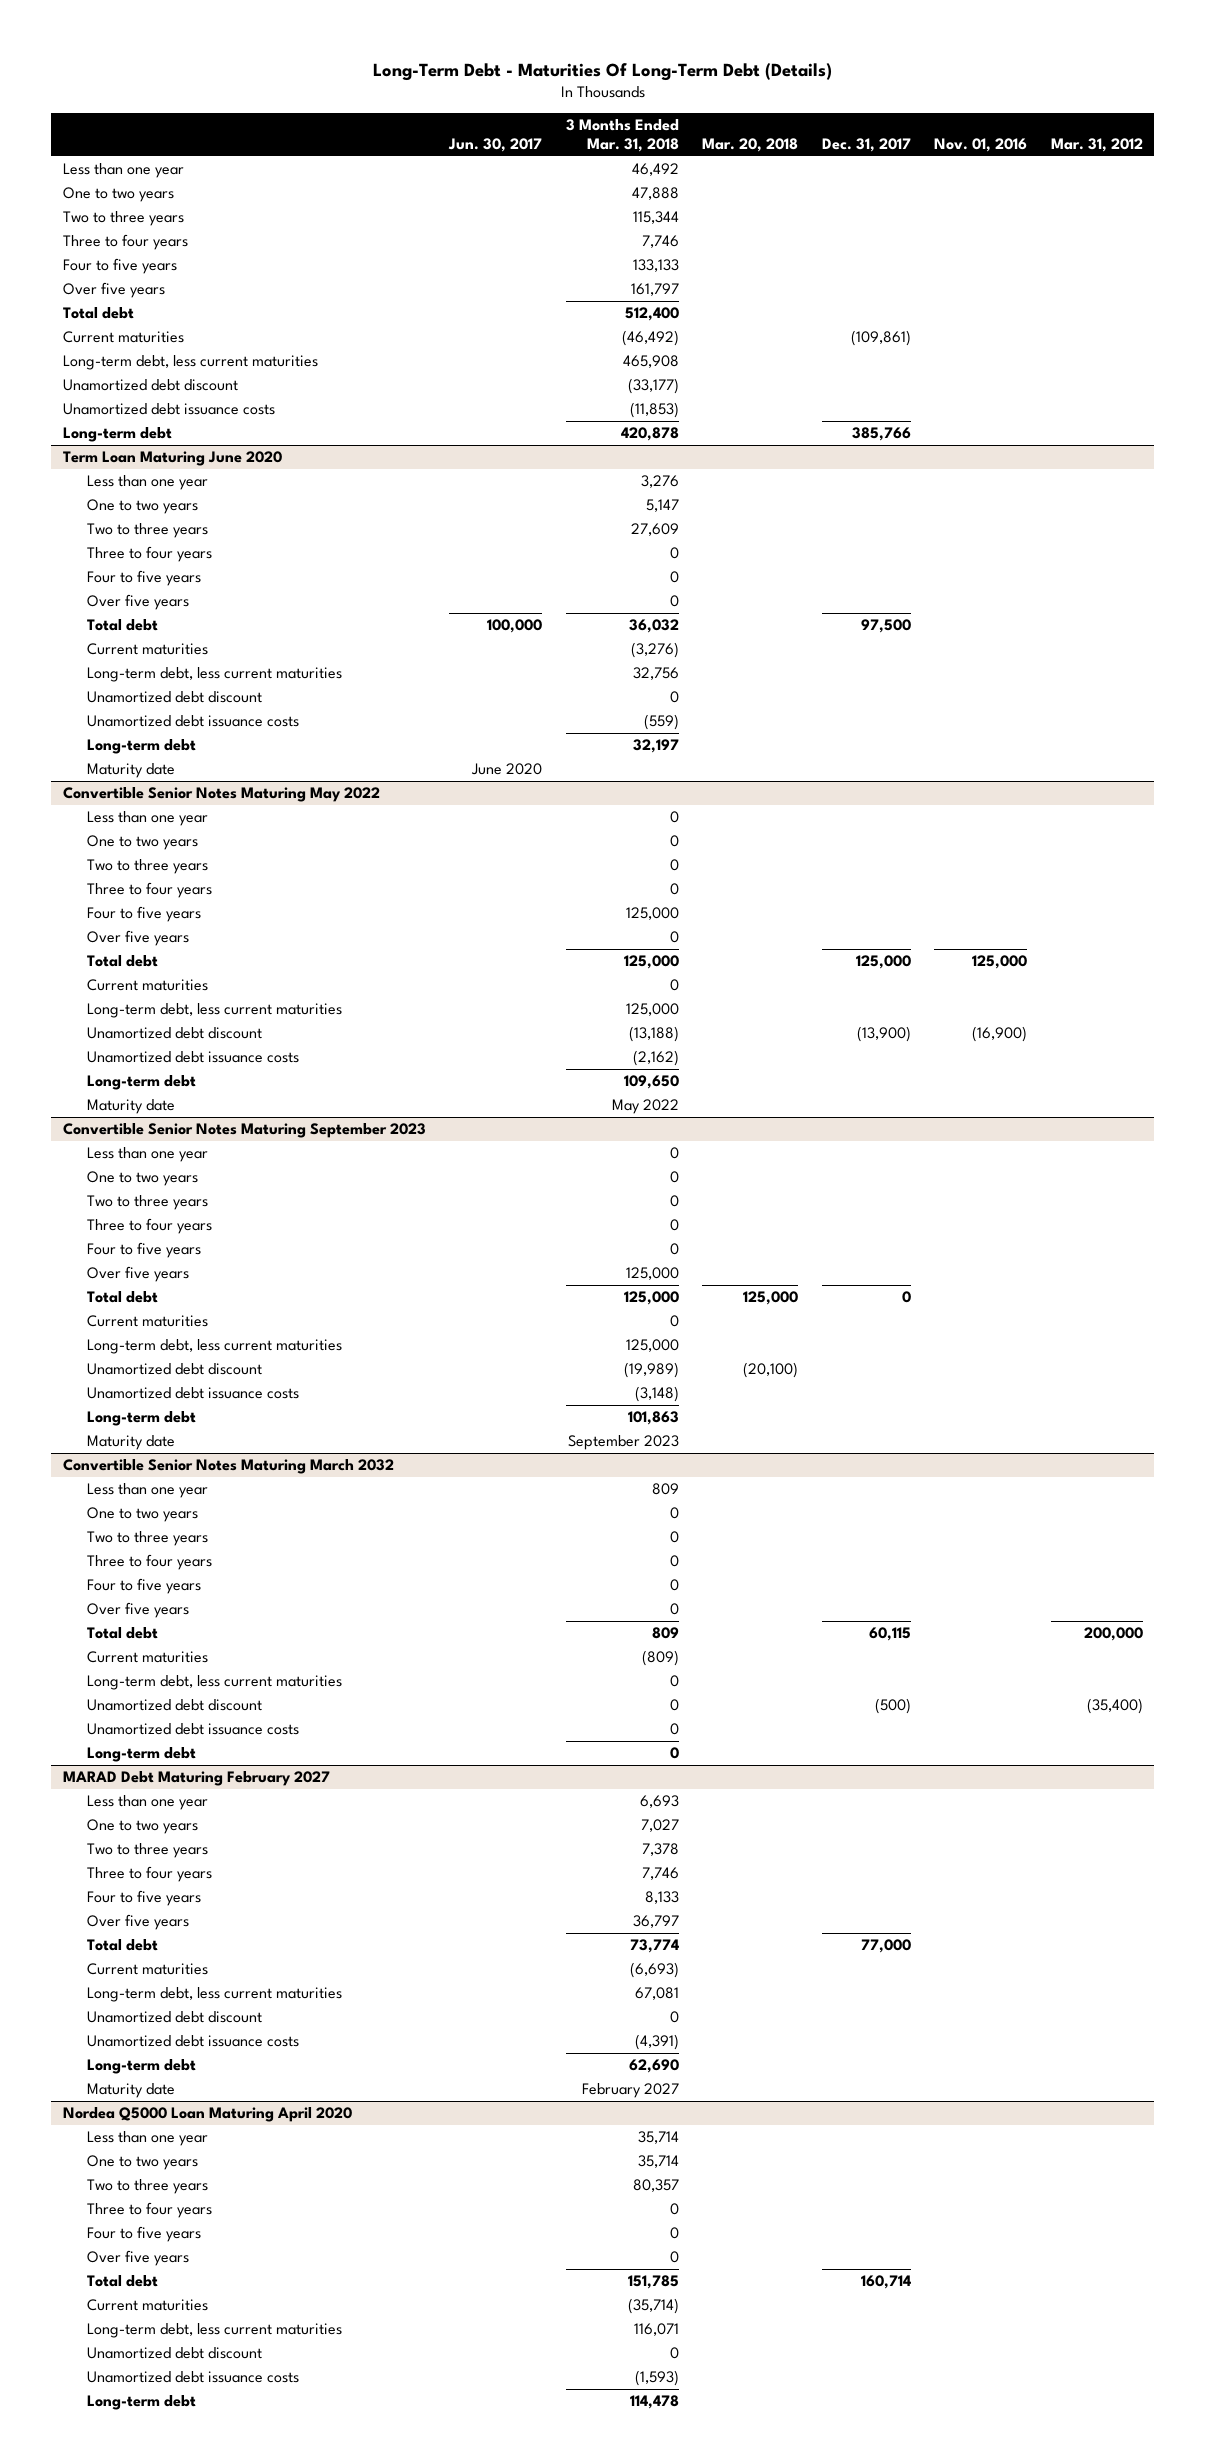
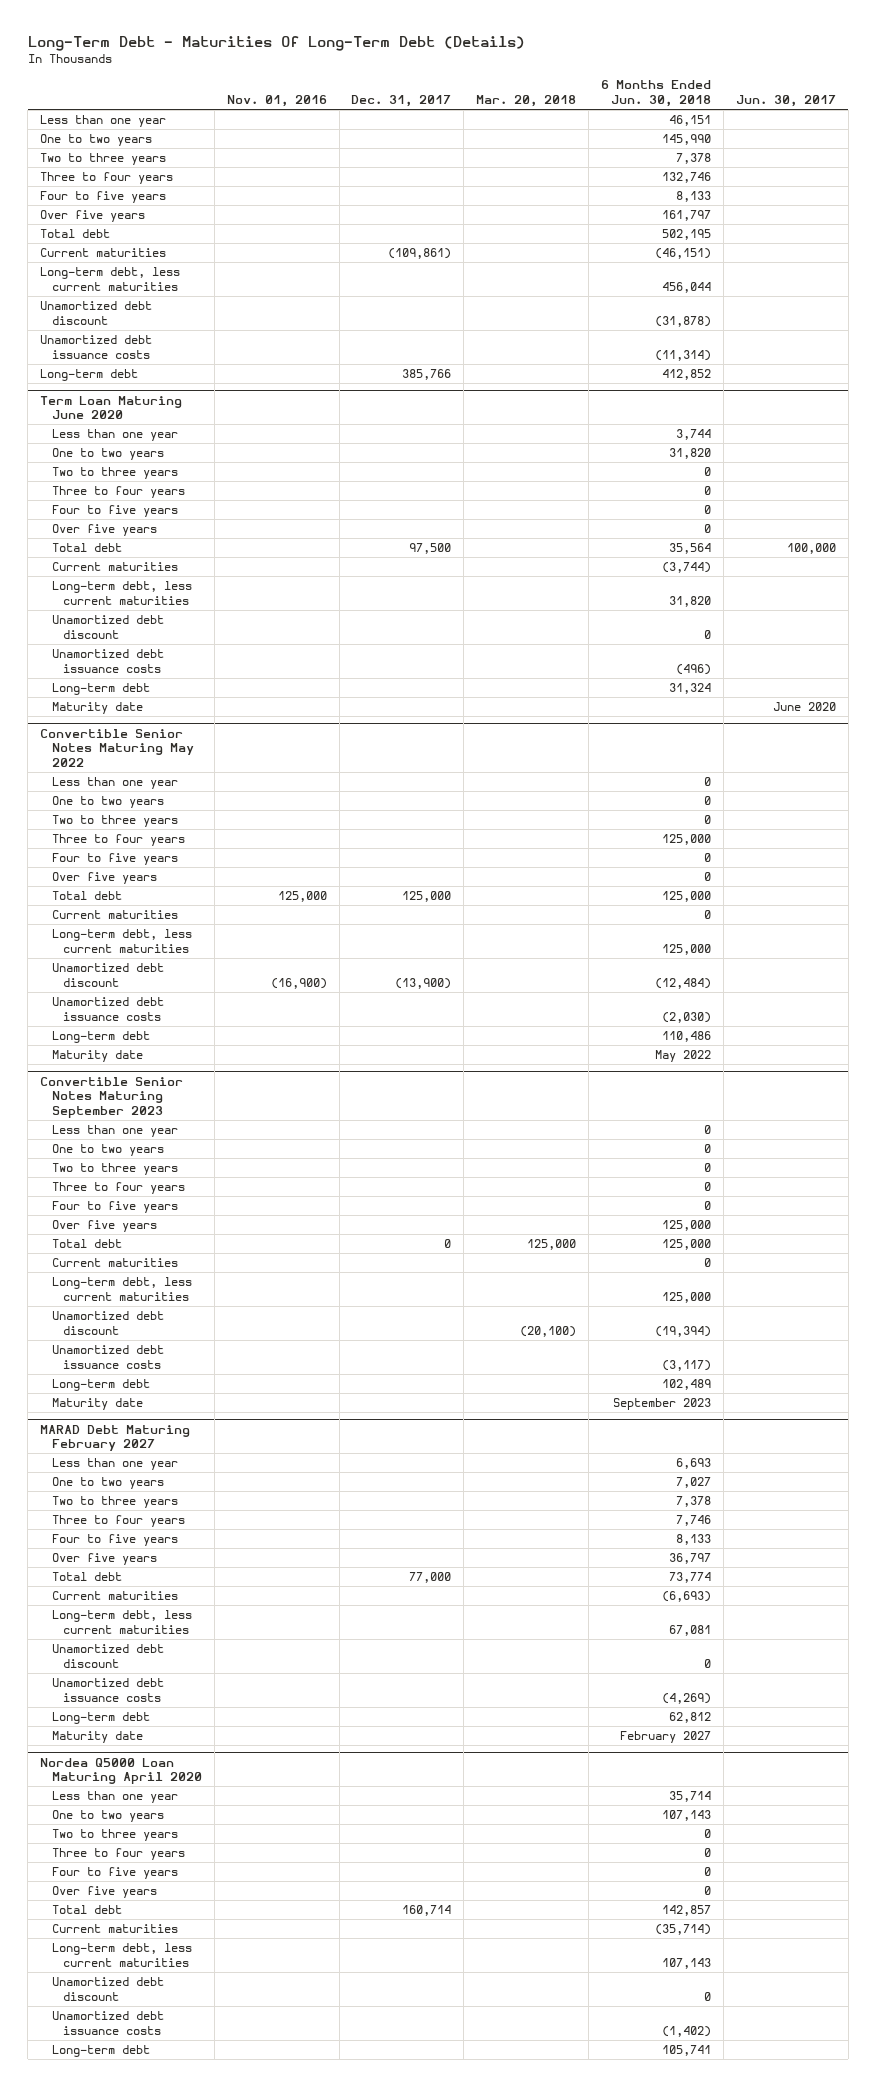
[565,119,679,152] 3 Months Ended Mar. 31, 2018 -> none
[1050,137,1143,152] Mar. 31, 2012 -> none
none -> [601,80,712,107] 6 Months Ended Jun. 30, 2018
[62,1459,394,1475] Convertible Senior Notes Maturing March 2032 -> none
[86,1483,208,1499] Less than one year -> none
[86,1507,198,1523] One to two years -> none
[86,1531,208,1547] Two to three years -> none
[86,1554,212,1571] Three to four years -> none
[86,1578,201,1595] Four to five years -> none
[86,1602,189,1619] Over five years -> none
[86,1627,158,1640] Total debt -> none
[86,1651,208,1664] Current maturities -> none
[86,1675,342,1691] Long-term debt, less current maturities -> none
[86,1699,262,1712] Unamortized debt discount -> none
[86,1723,299,1736] Unamortized debt issuance costs -> none
[86,1747,196,1763] Long-term debt -> none

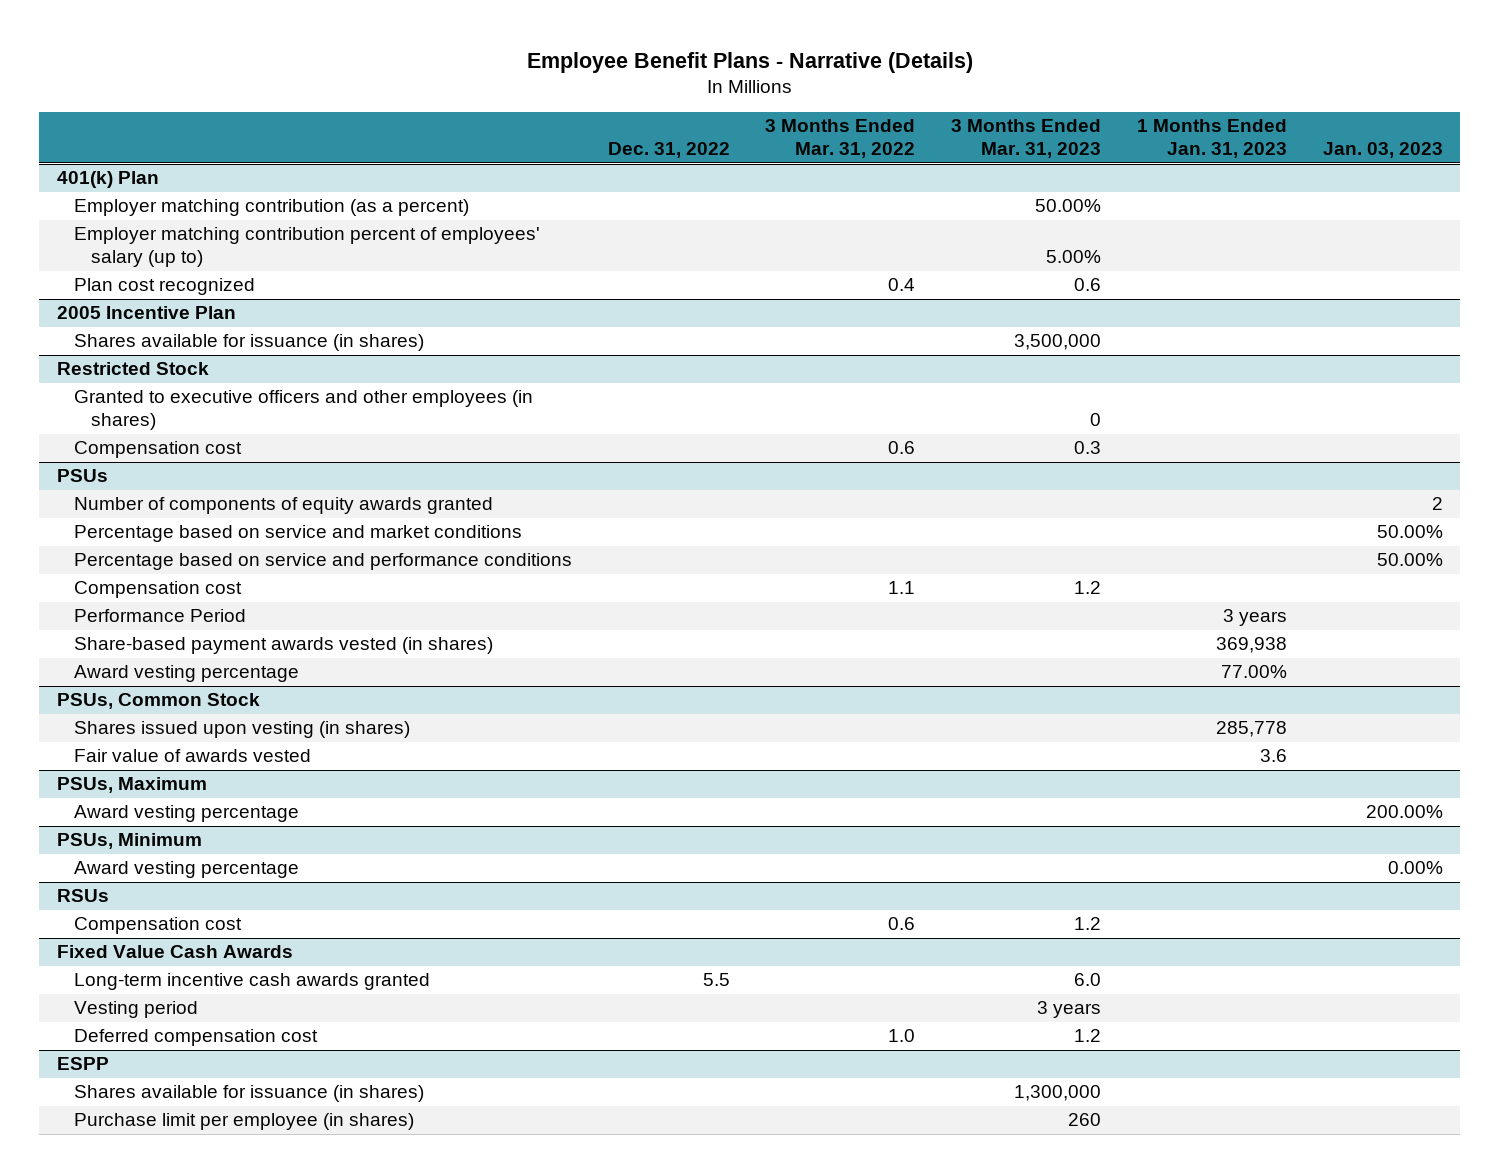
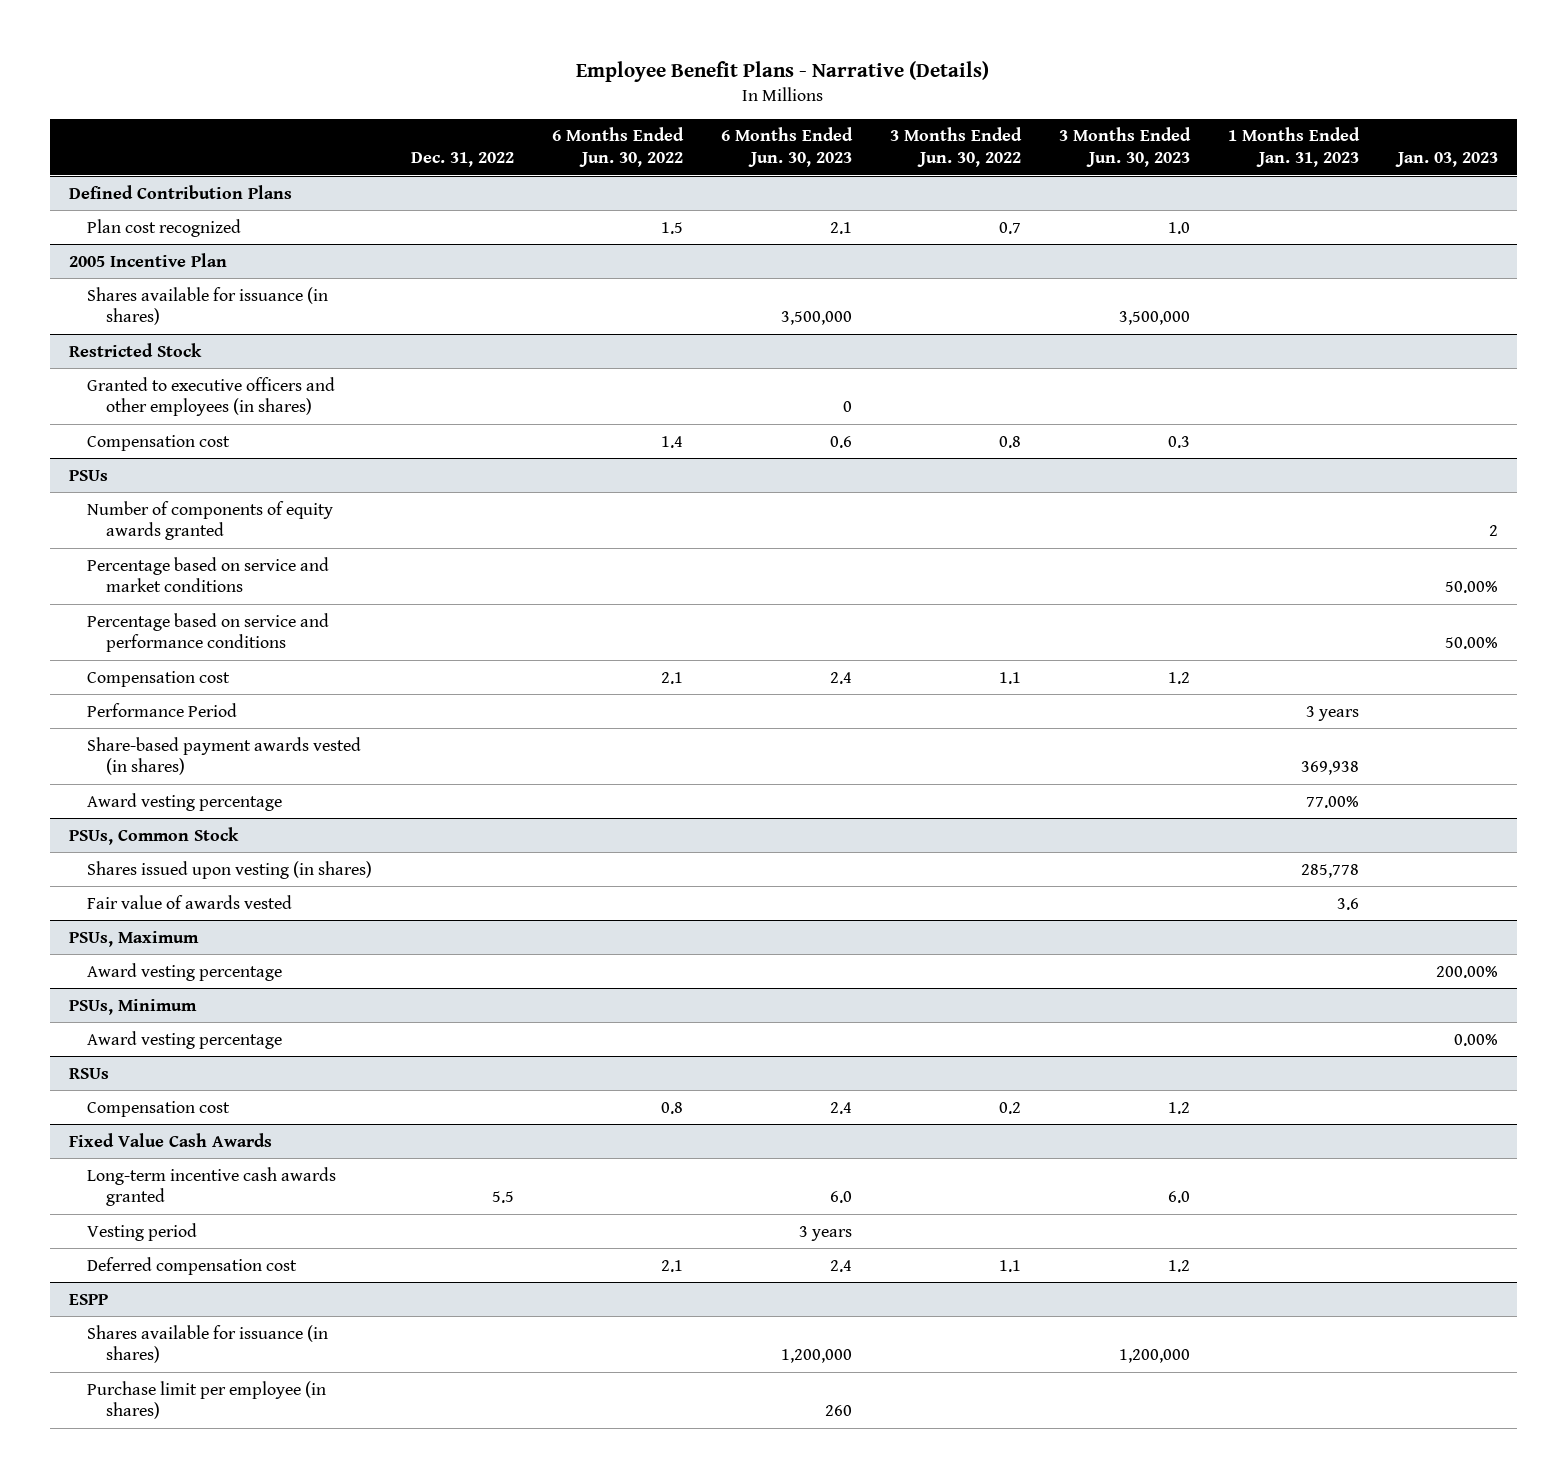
[765,119,916,159] 3 Months Ended Mar. 31, 2022 -> none
[951,119,1102,159] 3 Months Ended Mar. 31, 2023 -> none
none -> [551,127,684,168] 6 Months Ended Jun. 30, 2022
none -> [720,127,853,168] 6 Months Ended Jun. 30, 2023
none -> [890,127,1023,168] 3 Months Ended Jun. 30, 2022
none -> [1059,127,1192,168] 3 Months Ended Jun. 30, 2023
[73,199,469,217] Employer matching contribution (as a percent) -> none
[73,227,540,268] Employer matching contribution percent of employees' salary (up to) -> none
[56,171,159,189] 401(k) Plan -> [69,184,293,199] Defined Contribution Plans

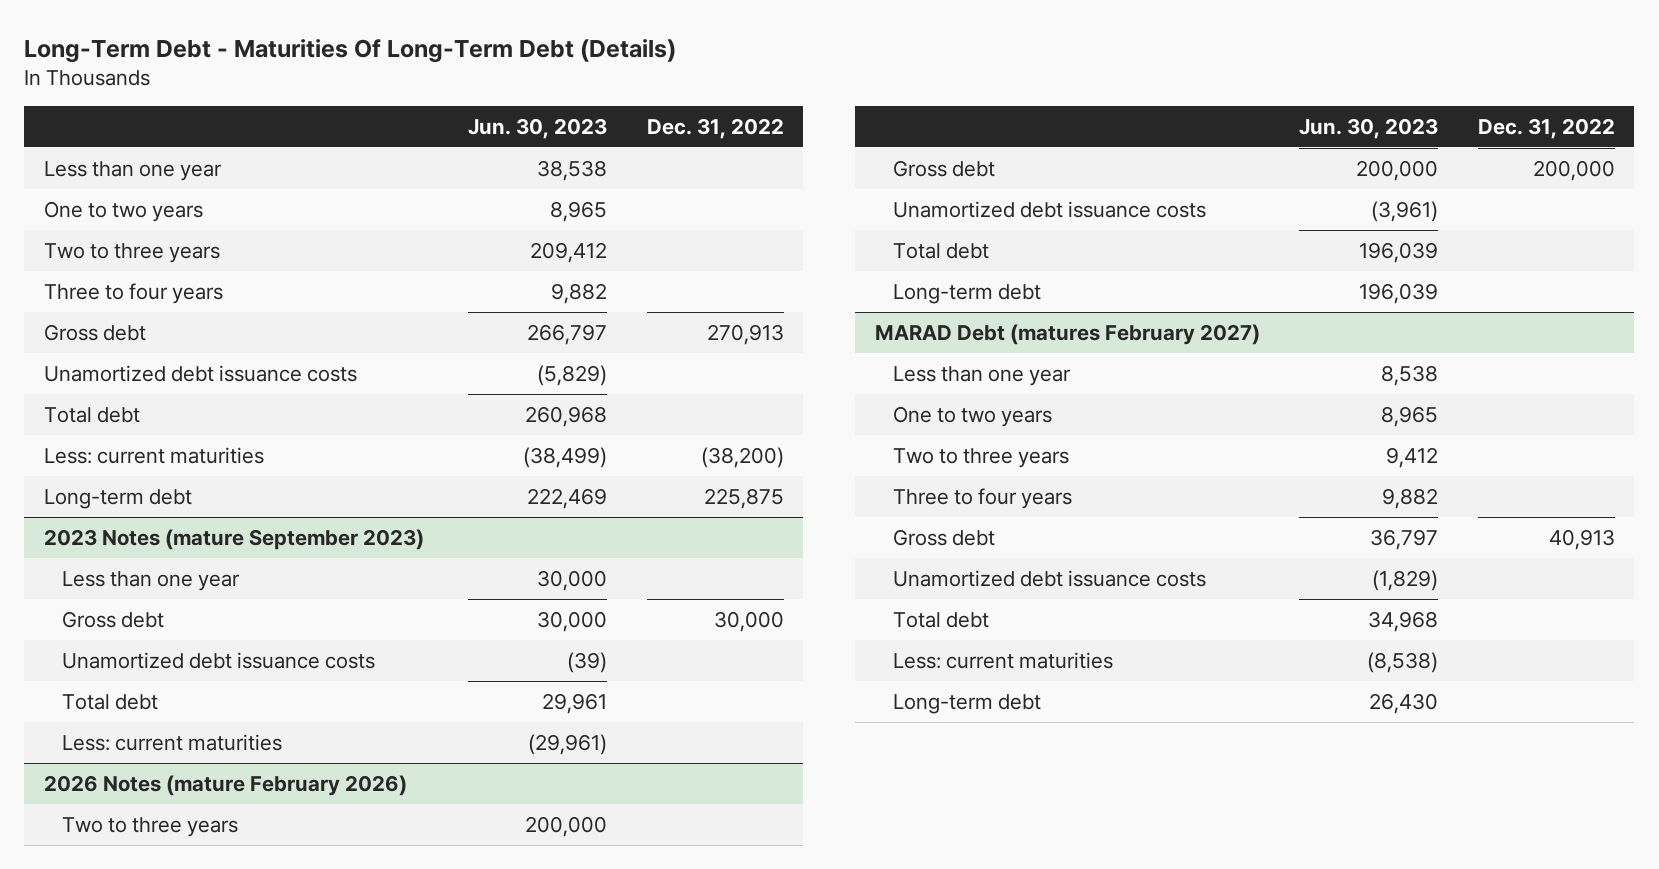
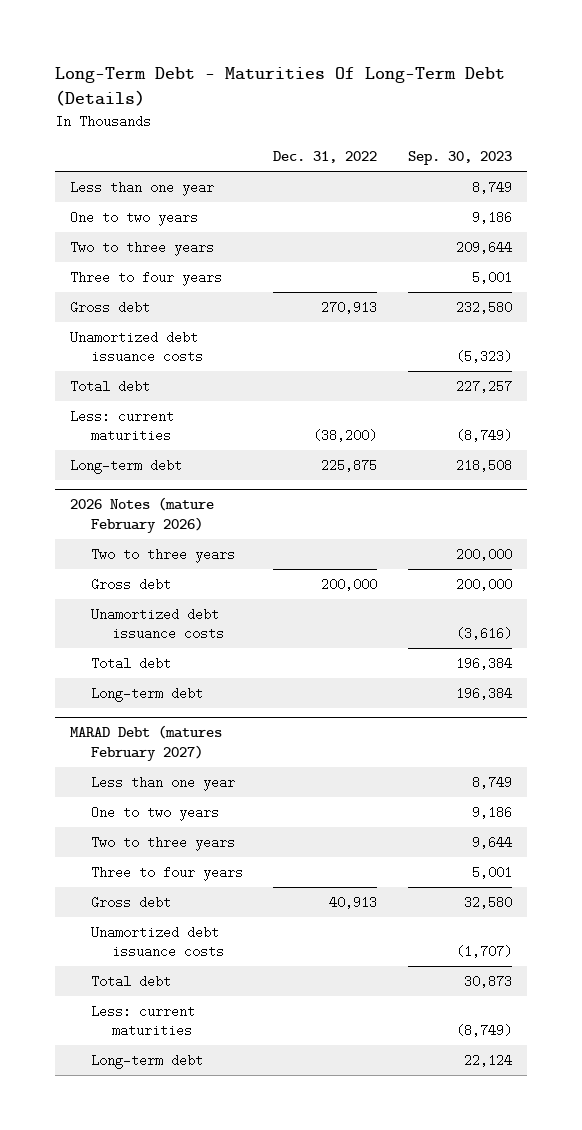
[468,117,608,139] Jun. 30, 2023 -> none
none -> [407,151,512,166] Sep. 30, 2023
[43,528,424,550] 2023 Notes (mature September 2023) -> none
[61,570,240,591] Less than one year -> none
[61,610,164,628] Gross debt -> none
[61,651,375,669] Unamortized debt issuance costs -> none
[61,693,158,710] Total debt -> none
[61,733,282,751] Less: current maturities -> none

